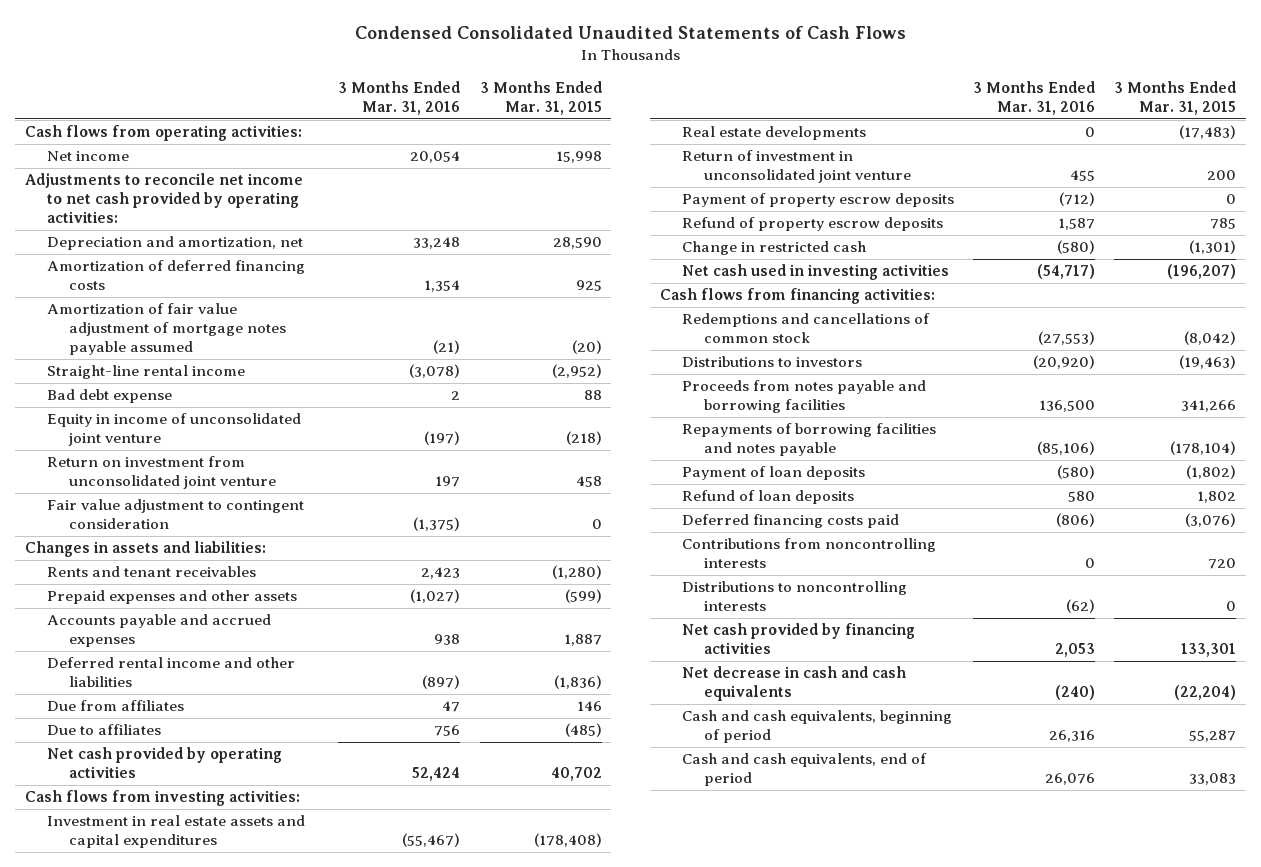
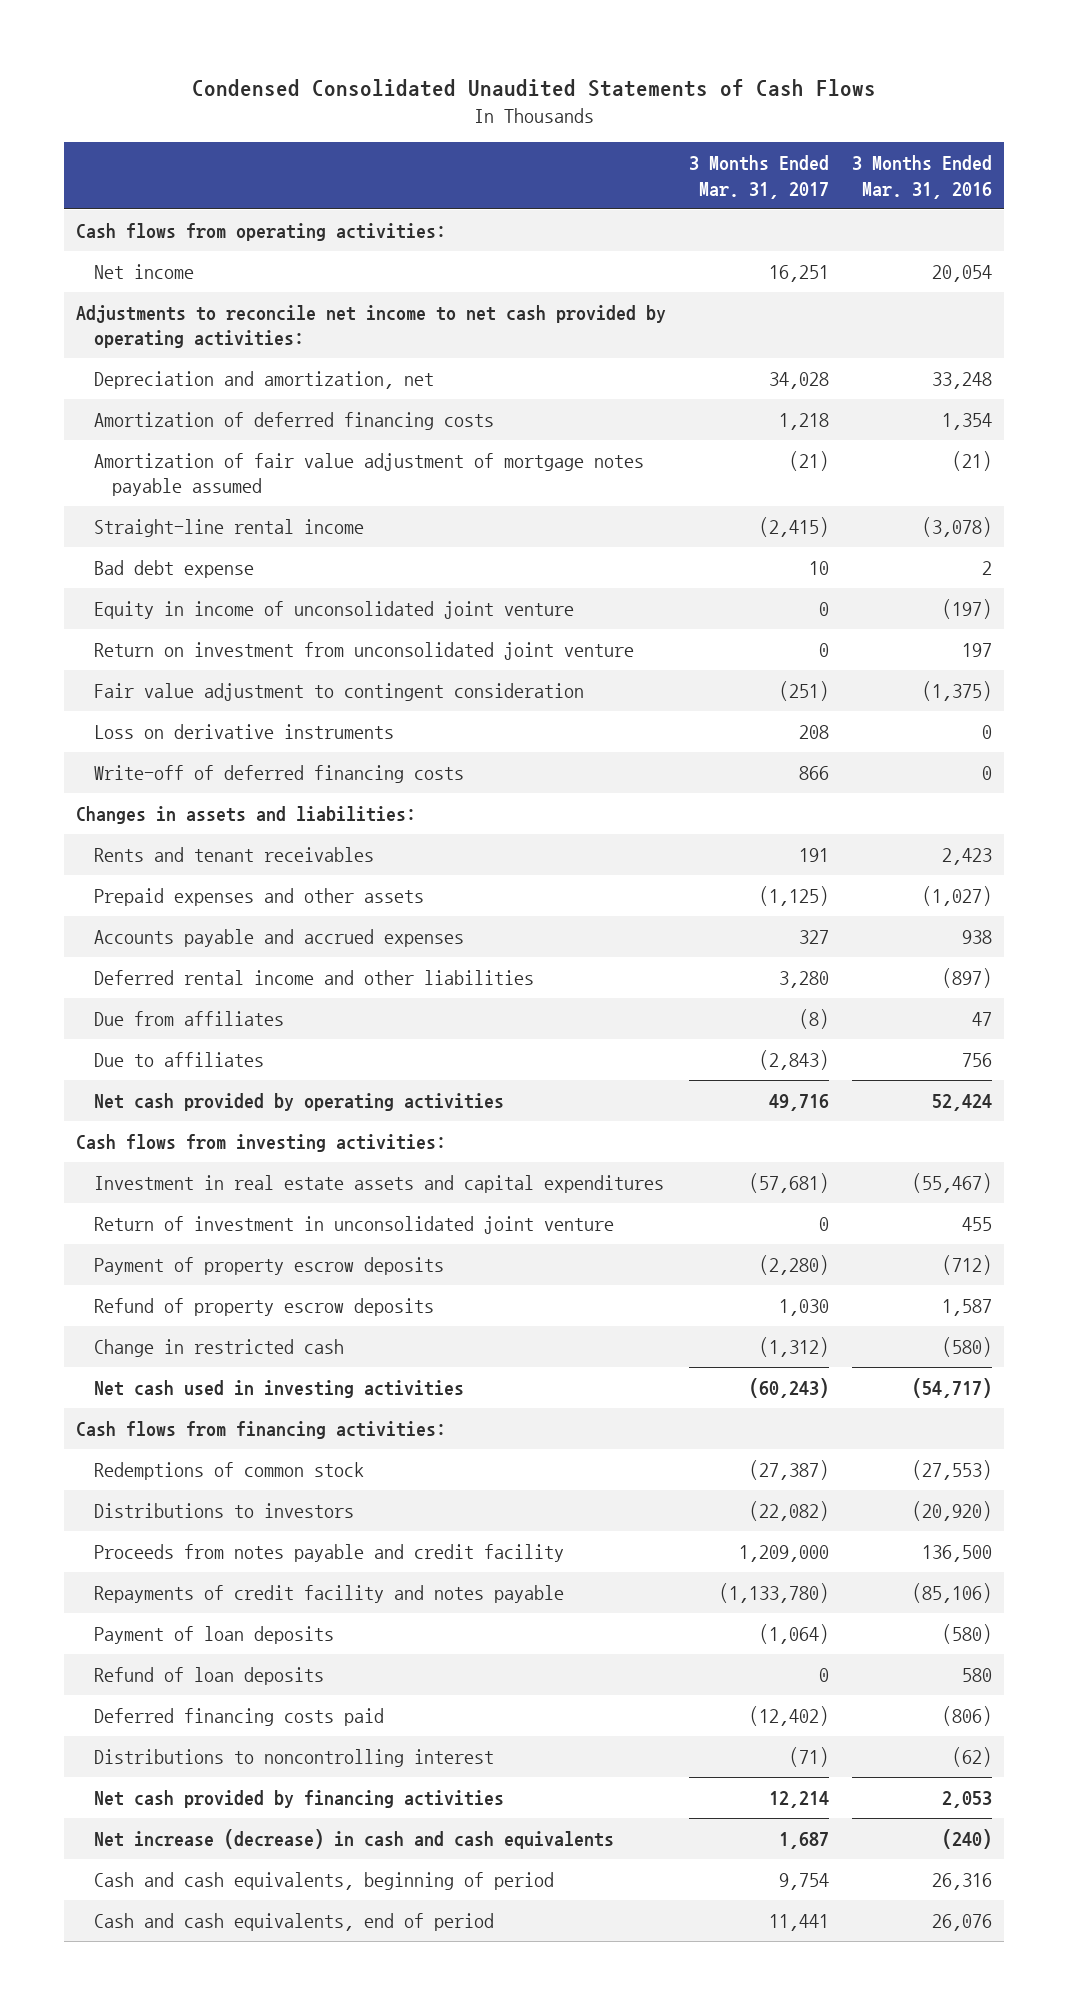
[479,81,602,116] 3 Months Ended Mar. 31, 2015 -> none
none -> [689,154,830,199] 3 Months Ended Mar. 31, 2017
none -> [93,723,394,739] Loss on derivative instruments
none -> [93,764,464,783] Write-off of deferred financing costs
[681,126,866,141] Real estate developments -> none
[681,313,930,344] Redemptions and cancellations of common stock -> [93,1461,364,1480] Redemptions of common stock
[681,380,926,414] Proceeds from notes payable and borrowing facilities -> [93,1543,564,1562] Proceeds from notes payable and credit facility
[681,423,936,457] Repayments of borrowing facilities and notes payable -> [93,1584,564,1603] Repayments of credit facility and notes payable
[681,538,936,569] Contributions from noncontrolling interests -> none
[681,581,907,612] Distributions to noncontrolling interests -> [93,1748,494,1767] Distributions to noncontrolling interest
[681,666,906,702] Net decrease in cash and cash equivalents -> [93,1828,614,1849] Net increase (decrease) in cash and cash equivalents

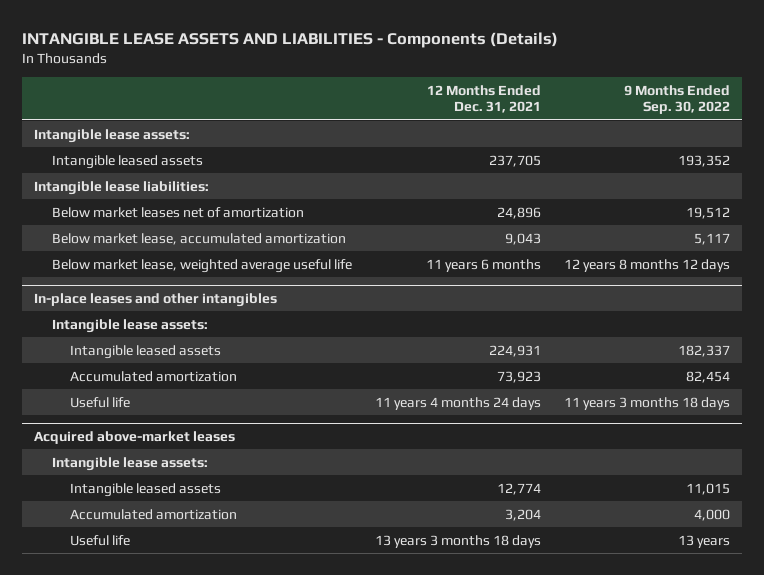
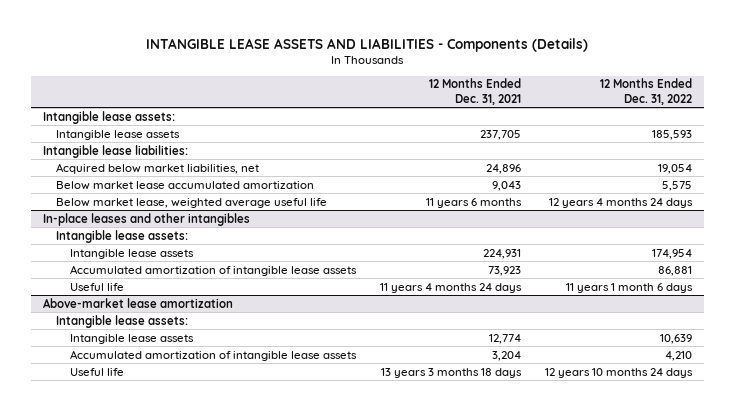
[624,85,731,115] 9 Months Ended Sep. 30, 2022 -> none
none -> [599,78,692,105] 12 Months Ended Dec. 31, 2022
[51,154,203,169] Intangible leased assets -> [56,129,181,140] Intangible lease assets
[51,206,304,218] Below market leases net of amortization -> [56,162,260,174] Acquired below market liabilities, net
[51,232,346,245] Below market lease, accumulated amortization -> [56,180,315,190] Below market lease accumulated amortization
[70,344,222,359] Intangible leased assets -> [69,248,194,259] Intangible lease assets
[70,370,238,382] Accumulated amortization -> [69,264,357,276] Accumulated amortization of intangible lease assets
[33,430,235,444] Acquired above-market leases -> [42,297,233,308] Above-market lease amortization
[70,482,222,497] Intangible leased assets -> [69,333,194,344] Intangible lease assets
[70,508,238,520] Accumulated amortization -> [69,349,357,361] Accumulated amortization of intangible lease assets

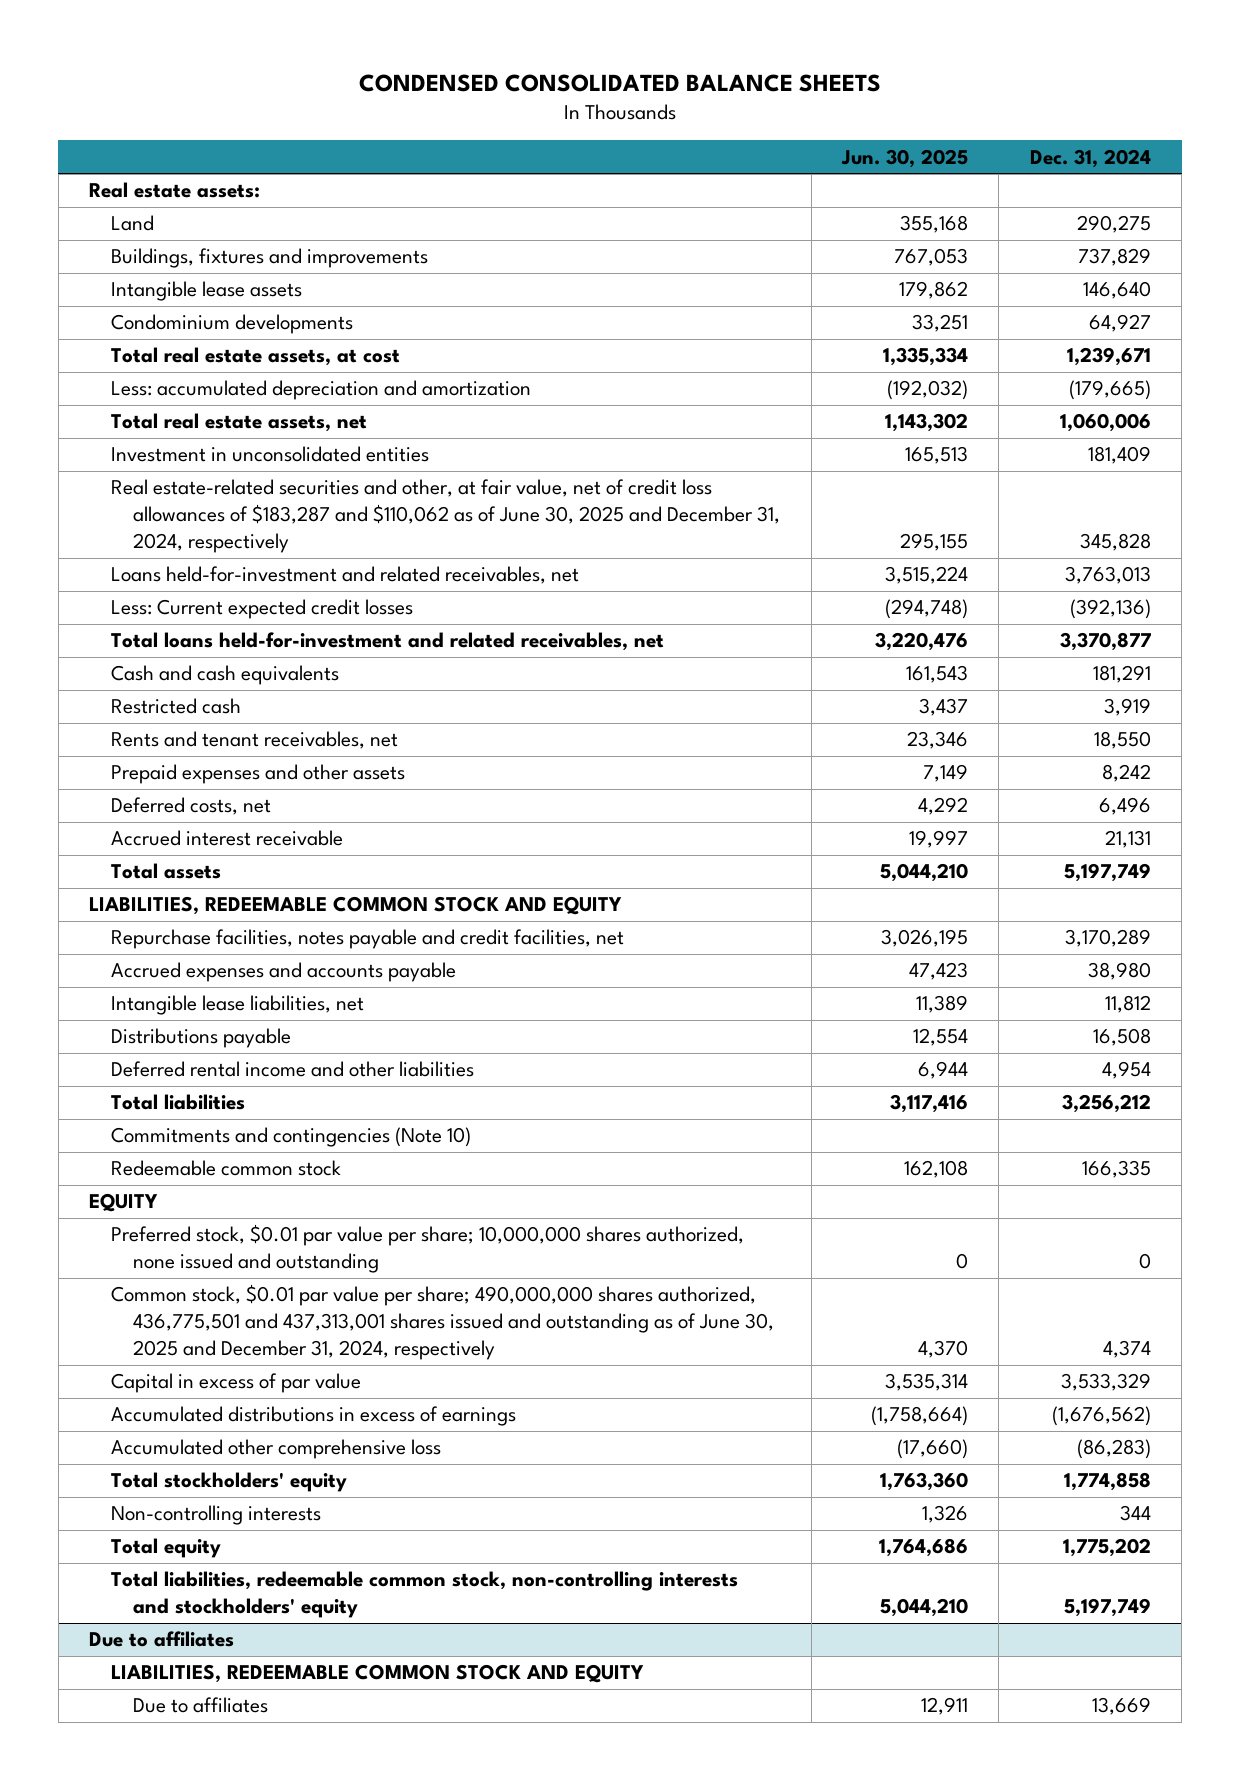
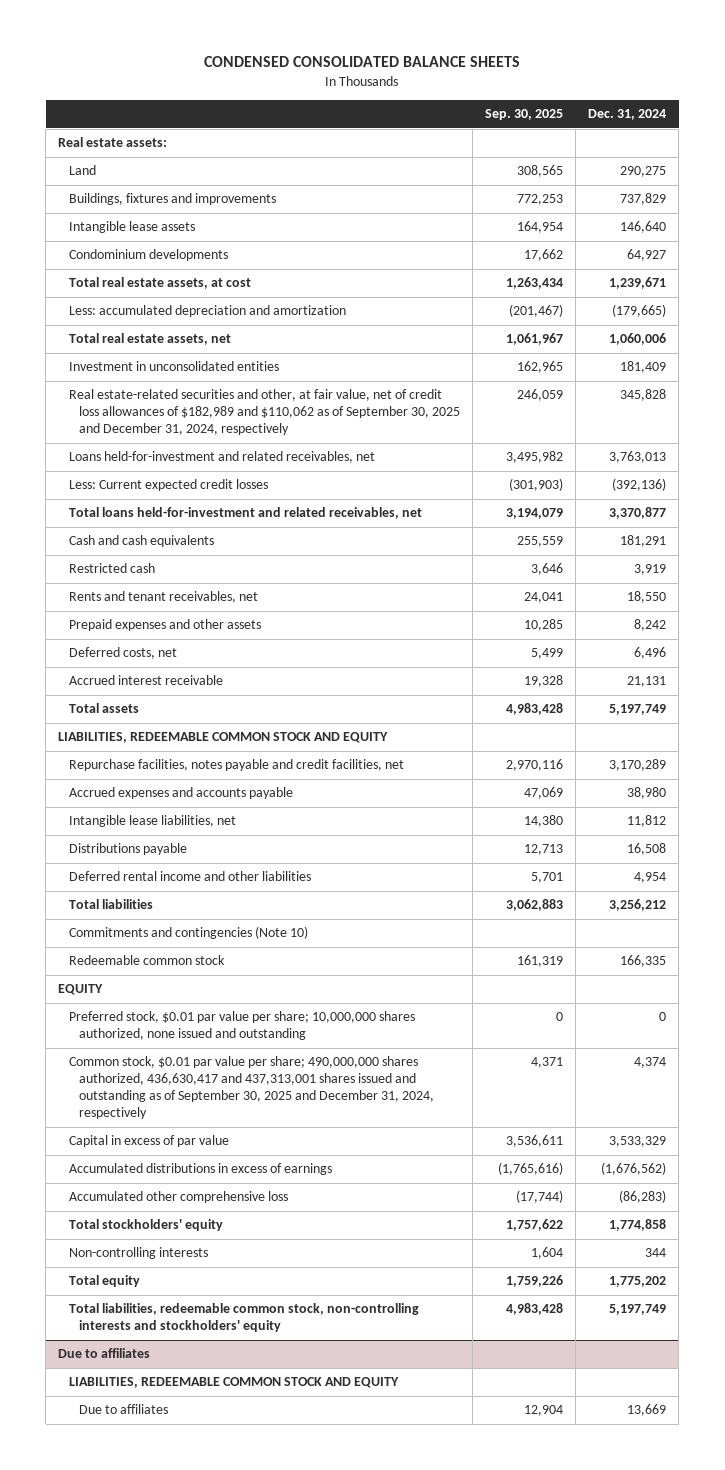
[840,148,968,168] Jun. 30, 2025 -> none
none -> [485,109,564,121] Sep. 30, 2025
[111,479,781,554] Real estate-related securities and other, at fair value, net of credit loss allowances of $183,287 and $110,062 as of June 30, 2025 and December 31, 2024, respectively -> [68,389,460,436] Real estate-related securities and other, at fair value, net of credit loss allowances of $182,989 and $110,062 as of September 30, 2025 and December 31, 2024, respectively
[111,1284,775,1361] Common stock, $0.01 par value per share; 490,000,000 shares authorized, 436,775,501 and 437,313,001 shares issued and outstanding as of June 30, 2025 and December 31, 2024, respectively -> [68,1056,434,1120] Common stock, $0.01 par value per share; 490,000,000 shares authorized, 436,630,417 and 437,313,001 shares issued and outstanding as of September 30, 2025 and December 31, 2024, respectively

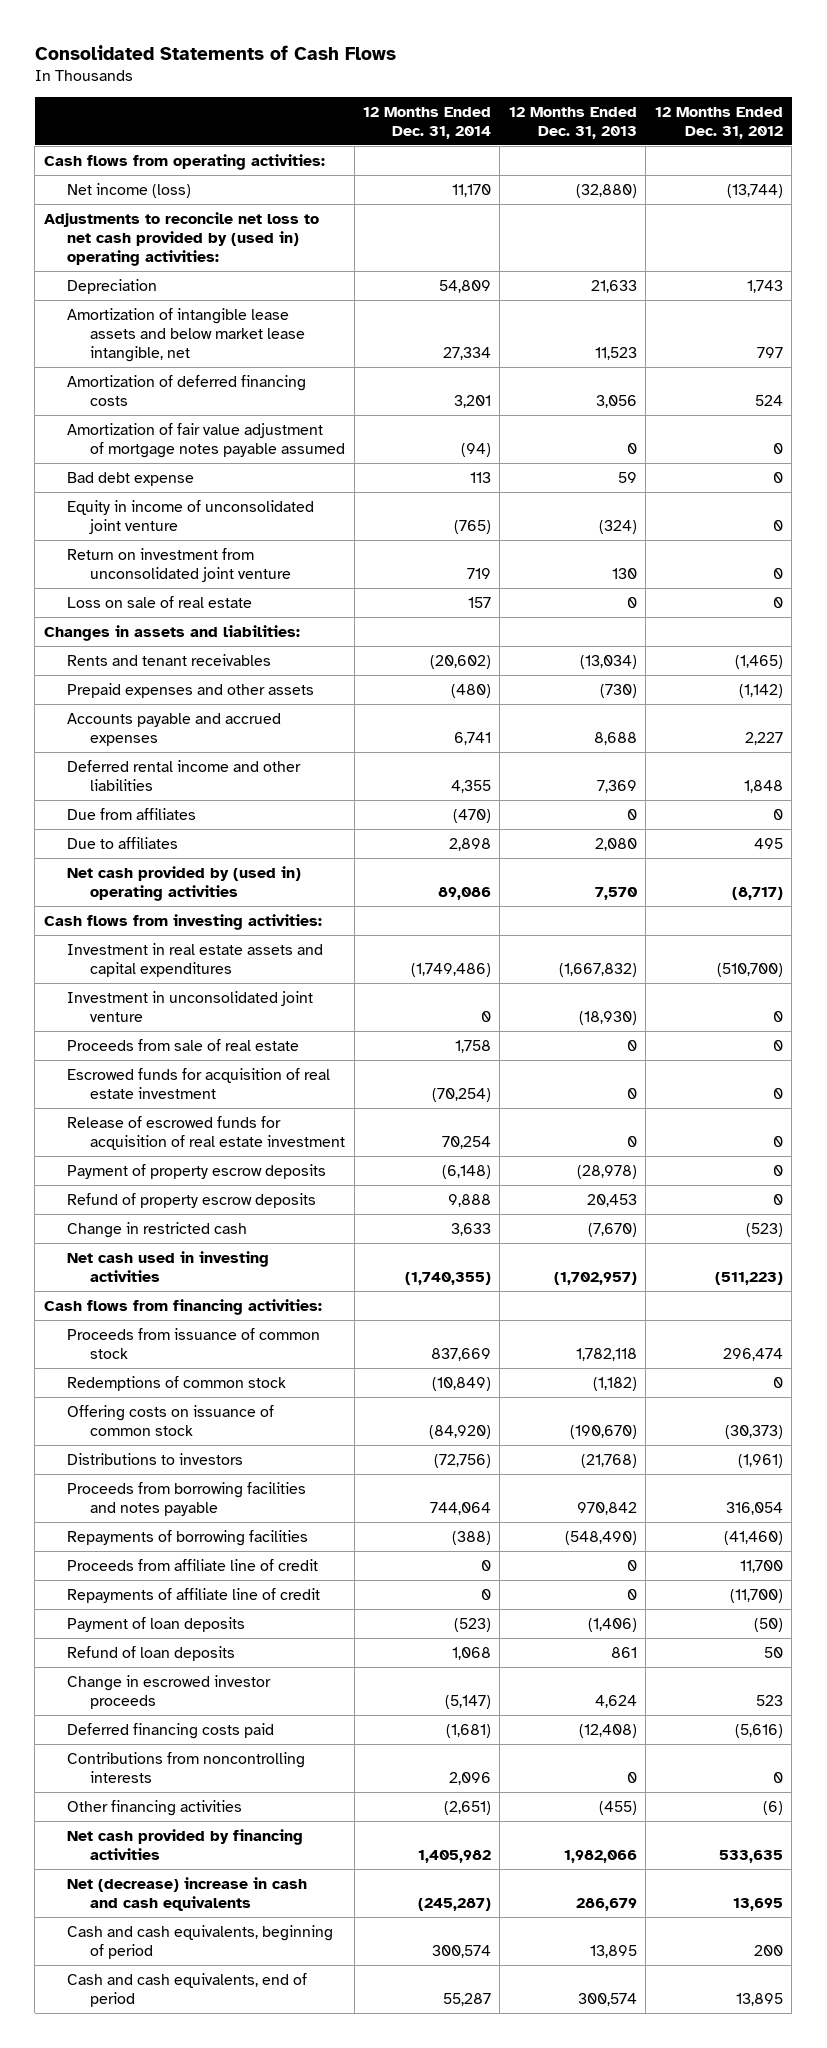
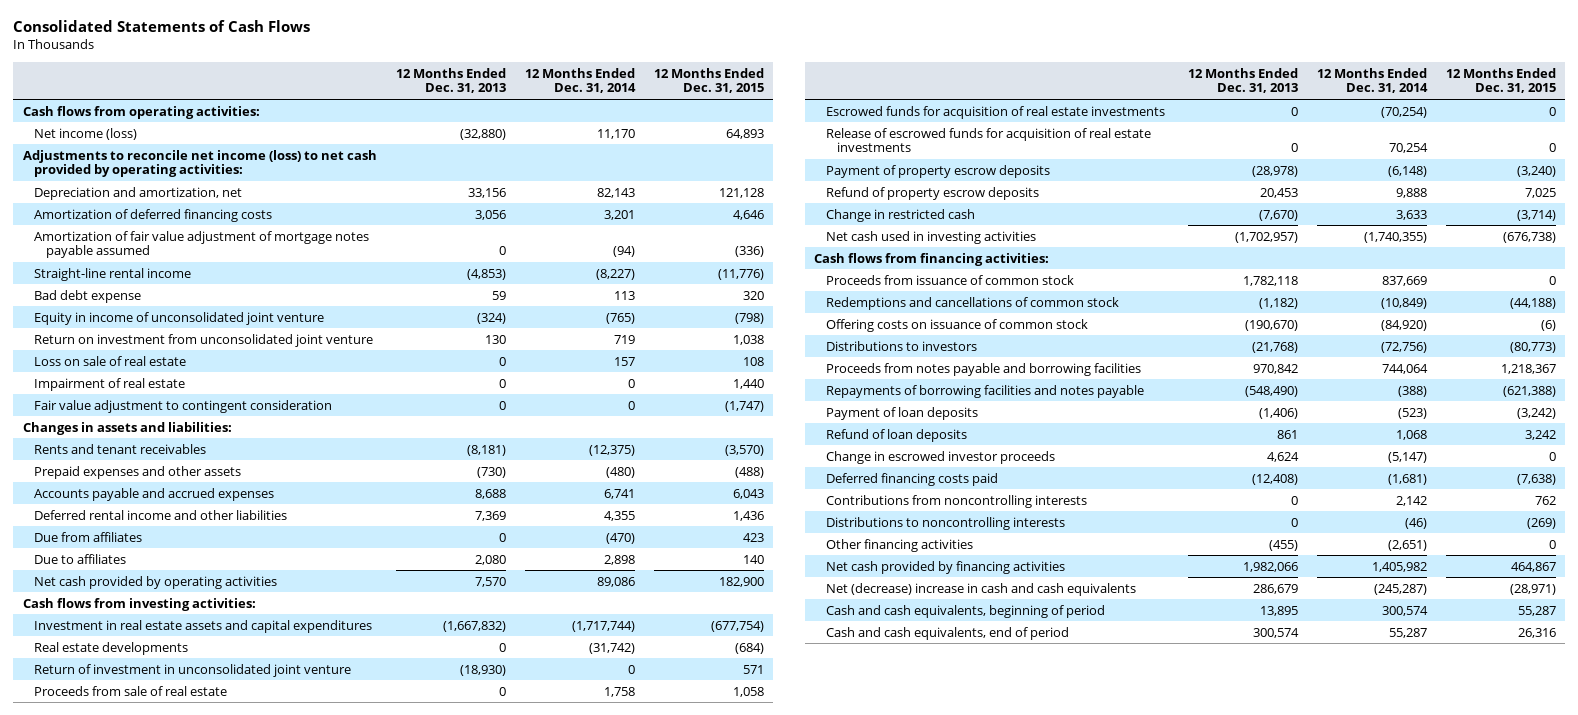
[654,107,783,139] 12 Months Ended Dec. 31, 2012 -> none
none -> [653,67,764,94] 12 Months Ended Dec. 31, 2015
[66,278,157,294] Depreciation -> none
[66,307,306,362] Amortization of intangible lease assets and below market lease intangible, net -> none
[43,211,319,266] Adjustments to reconcile net loss to net cash provided by (used in) operating activities: -> [22,149,377,178] Adjustments to reconcile net income (loss) to net cash provided by operating activities:
none -> [34,186,243,200] Depreciation and amortization, net
none -> [34,267,192,281] Straight-line rental income
none -> [34,377,186,391] Impairment of real estate
none -> [34,399,333,413] Fair value adjustment to contingent consideration
[430,654,492,669] (20,602) -> [588,444,635,456] (12,375)
[579,654,637,669] (13,034) -> [466,444,506,456] (8,181)
[66,865,301,901] Net cash provided by (used in) operating activities -> [34,575,278,589] Net cash provided by operating activities
[411,962,492,977] (1,749,486) -> [571,620,635,632] (1,717,744)
none -> [34,641,189,655] Real estate developments
[66,990,313,1022] Investment in unconsolidated joint venture -> [34,663,352,677] Return of investment in unconsolidated joint venture
[66,1067,330,1099] Escrowed funds for acquisition of real estate investment -> [825,105,1165,119] Escrowed funds for acquisition of real estate investments
[66,1115,346,1150] Release of escrowed funds for acquisition of real estate investment -> [825,127,1151,153] Release of escrowed funds for acquisition of real estate investments
[66,1375,286,1391] Redemptions of common stock -> [825,296,1119,310] Redemptions and cancellations of common stock
[66,1558,318,1571] Proceeds from affiliate line of credit -> none
[66,1587,320,1603] Repayments of affiliate line of credit -> none
[66,1481,306,1516] Proceeds from borrowing facilities and notes payable -> [825,362,1141,376] Proceeds from notes payable and borrowing facilities
[66,1529,308,1546] Repayments of borrowing facilities -> [825,384,1144,398] Repayments of borrowing facilities and notes payable
[449,1771,492,1785] 2,096 -> [1395,495,1427,506] 2,142
none -> [825,516,1065,530] Distributions to noncontrolling interests

